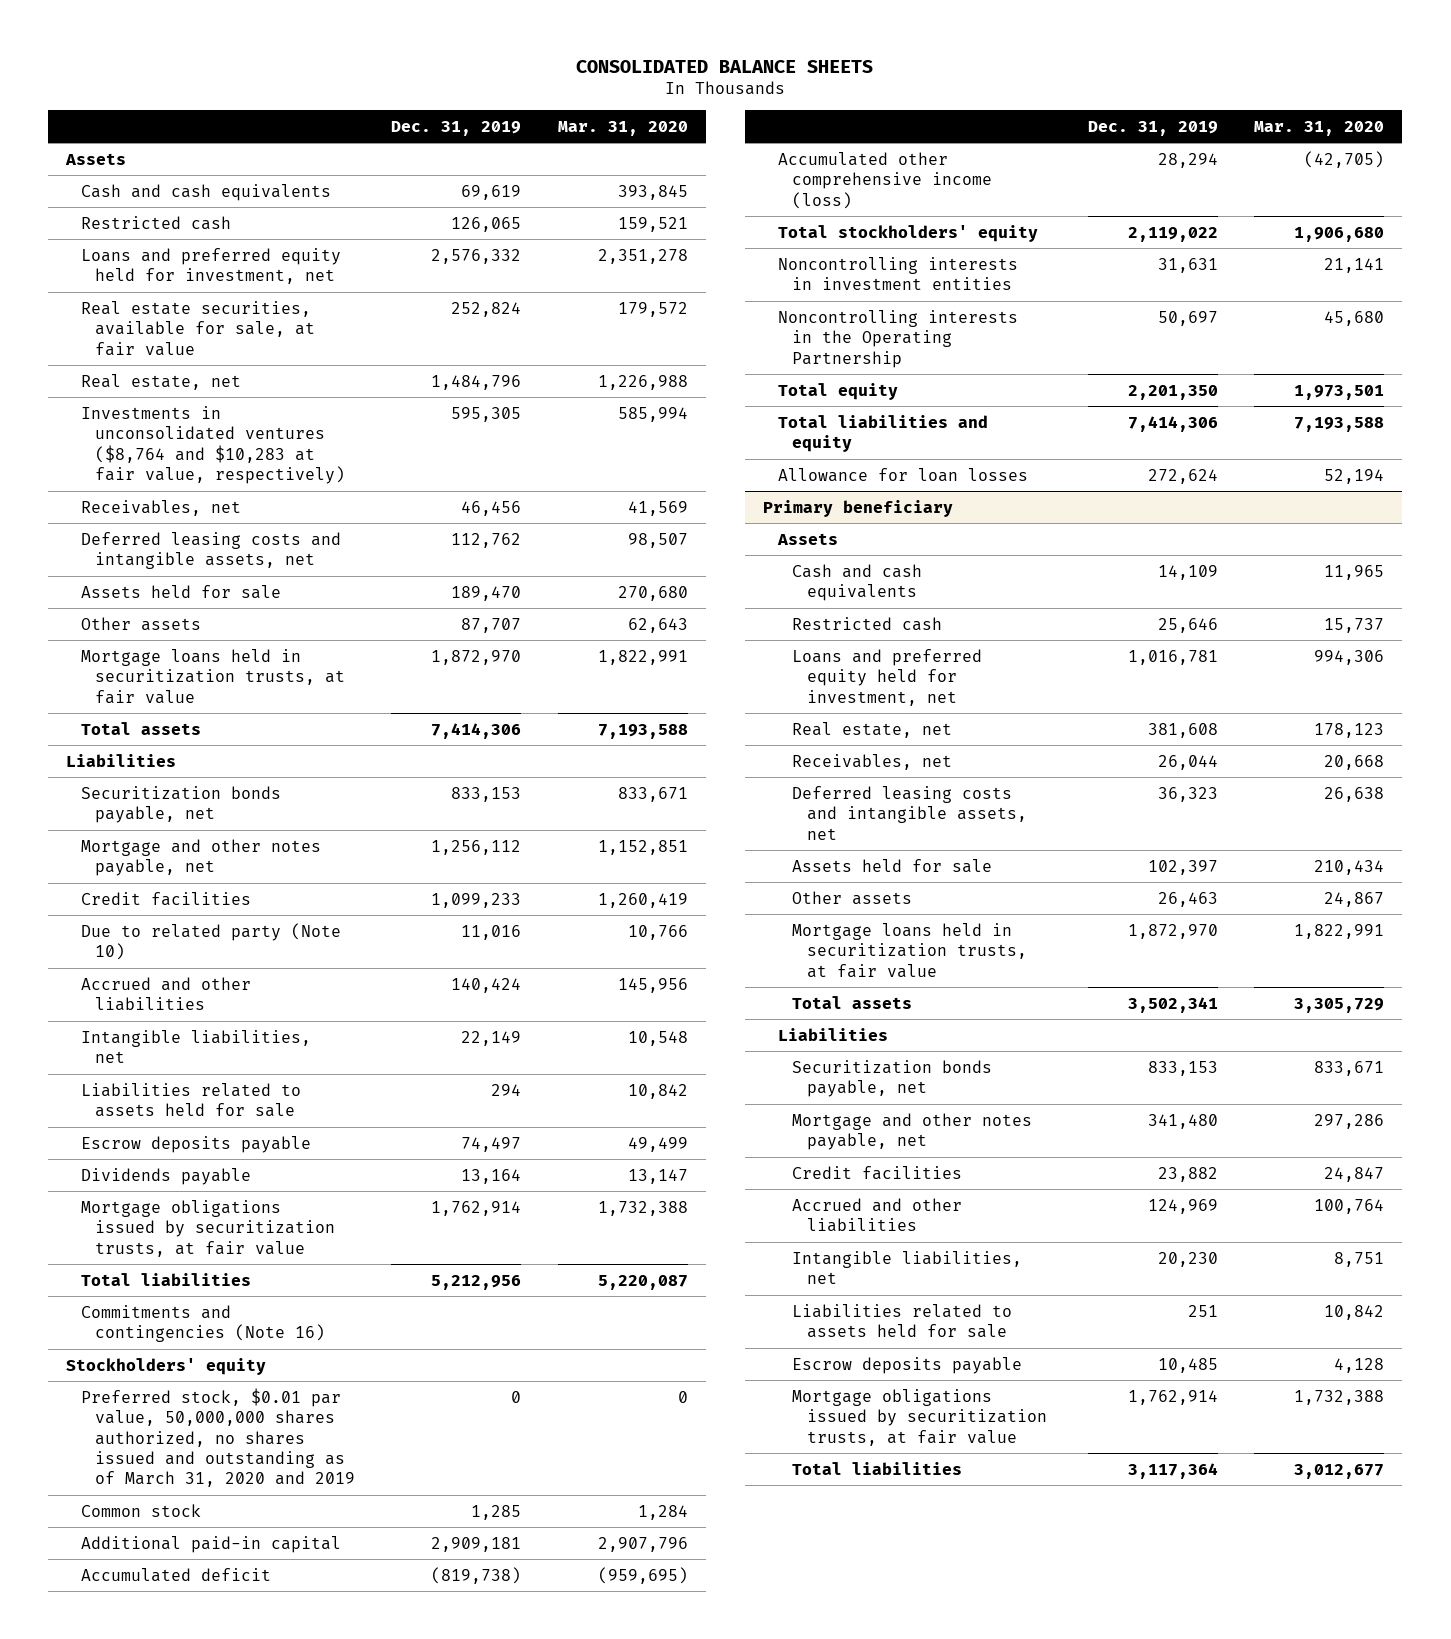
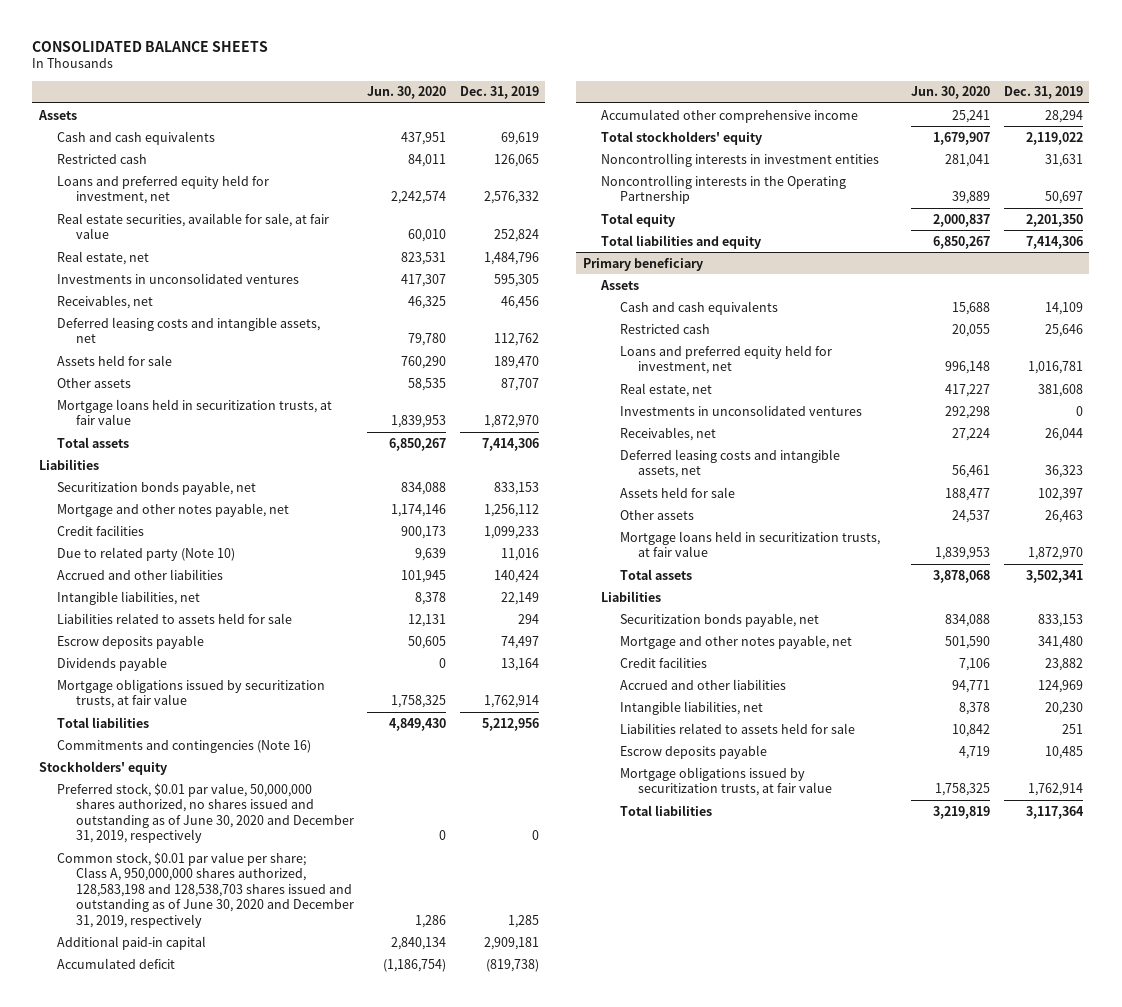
[557,120,688,136] Mar. 31, 2020 -> none
none -> [367,86,447,100] Jun. 30, 2020
[80,405,346,484] Investments in unconsolidated ventures ($8,764 and $10,283 at fair value, respectively) -> [57,272,300,284] Investments in unconsolidated ventures
[80,1387,356,1488] Preferred stock, $0.01 par value, 50,000,000 shares authorized, no shares issued and outstanding as of March 31, 2020 and 2019 -> [57,782,354,844] Preferred stock, $0.01 par value, 50,000,000 shares authorized, no shares issued and outstanding as of June 30, 2020 and December 31, 2019, respectively
[80,1503,201,1517] Common stock -> [57,851,354,928] Common stock, $0.01 par value per share; Class A, 950,000,000 shares authorized, 128,583,198 and 128,538,703 shares issued and outstanding as of June 30, 2020 and December 31, 2019, respectively
[777,151,993,209] Accumulated other comprehensive income (loss) -> [601,108,859,123] Accumulated other comprehensive income
[777,467,1028,482] Allowance for loan losses -> none
none -> [619,404,862,416] Investments in unconsolidated ventures

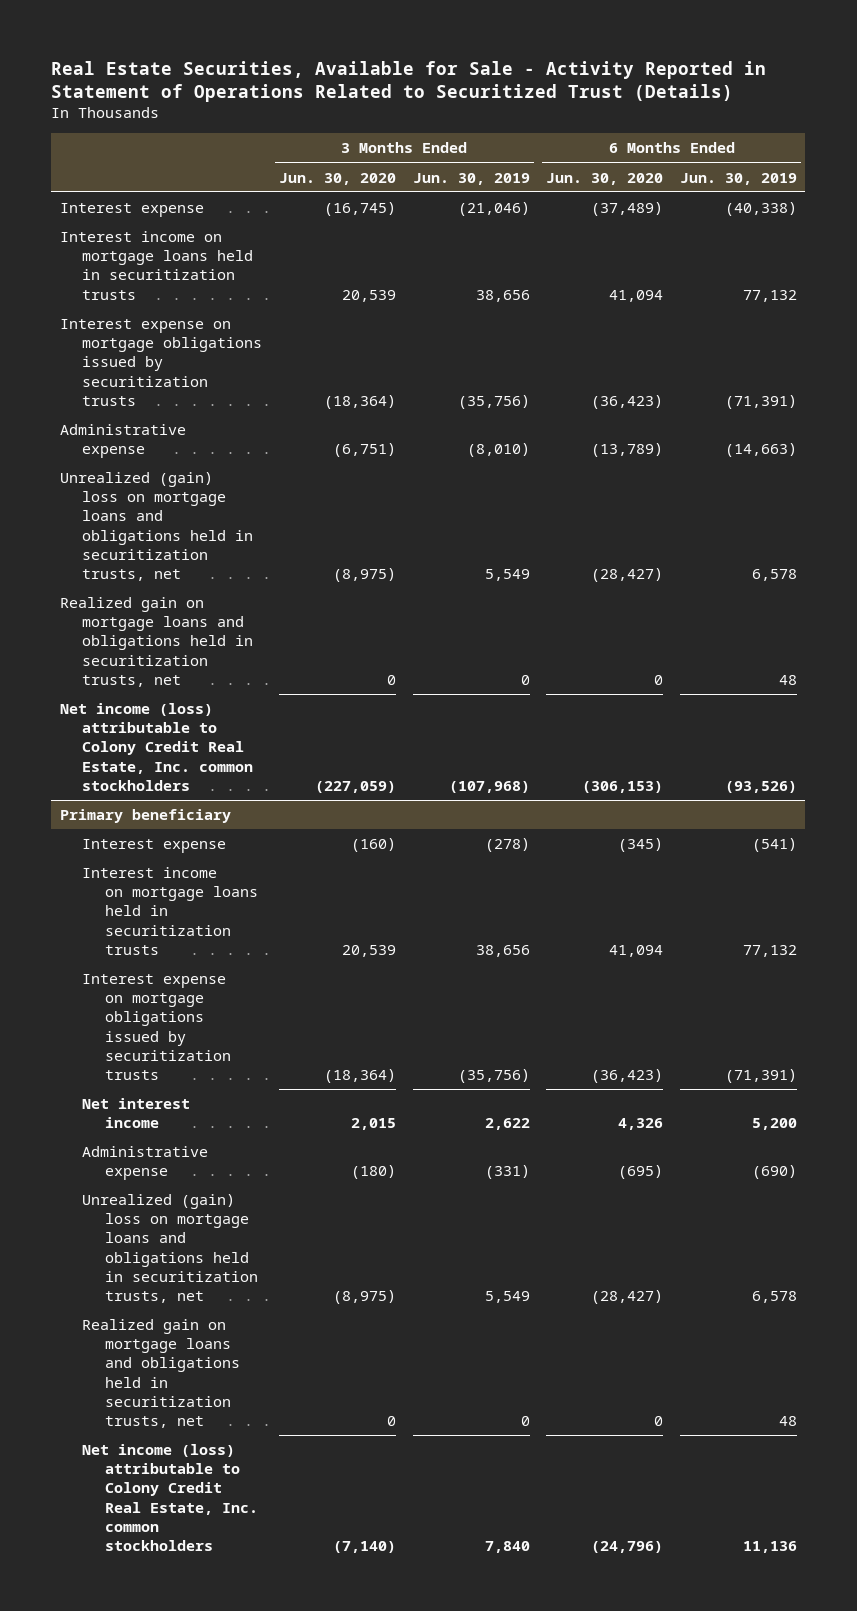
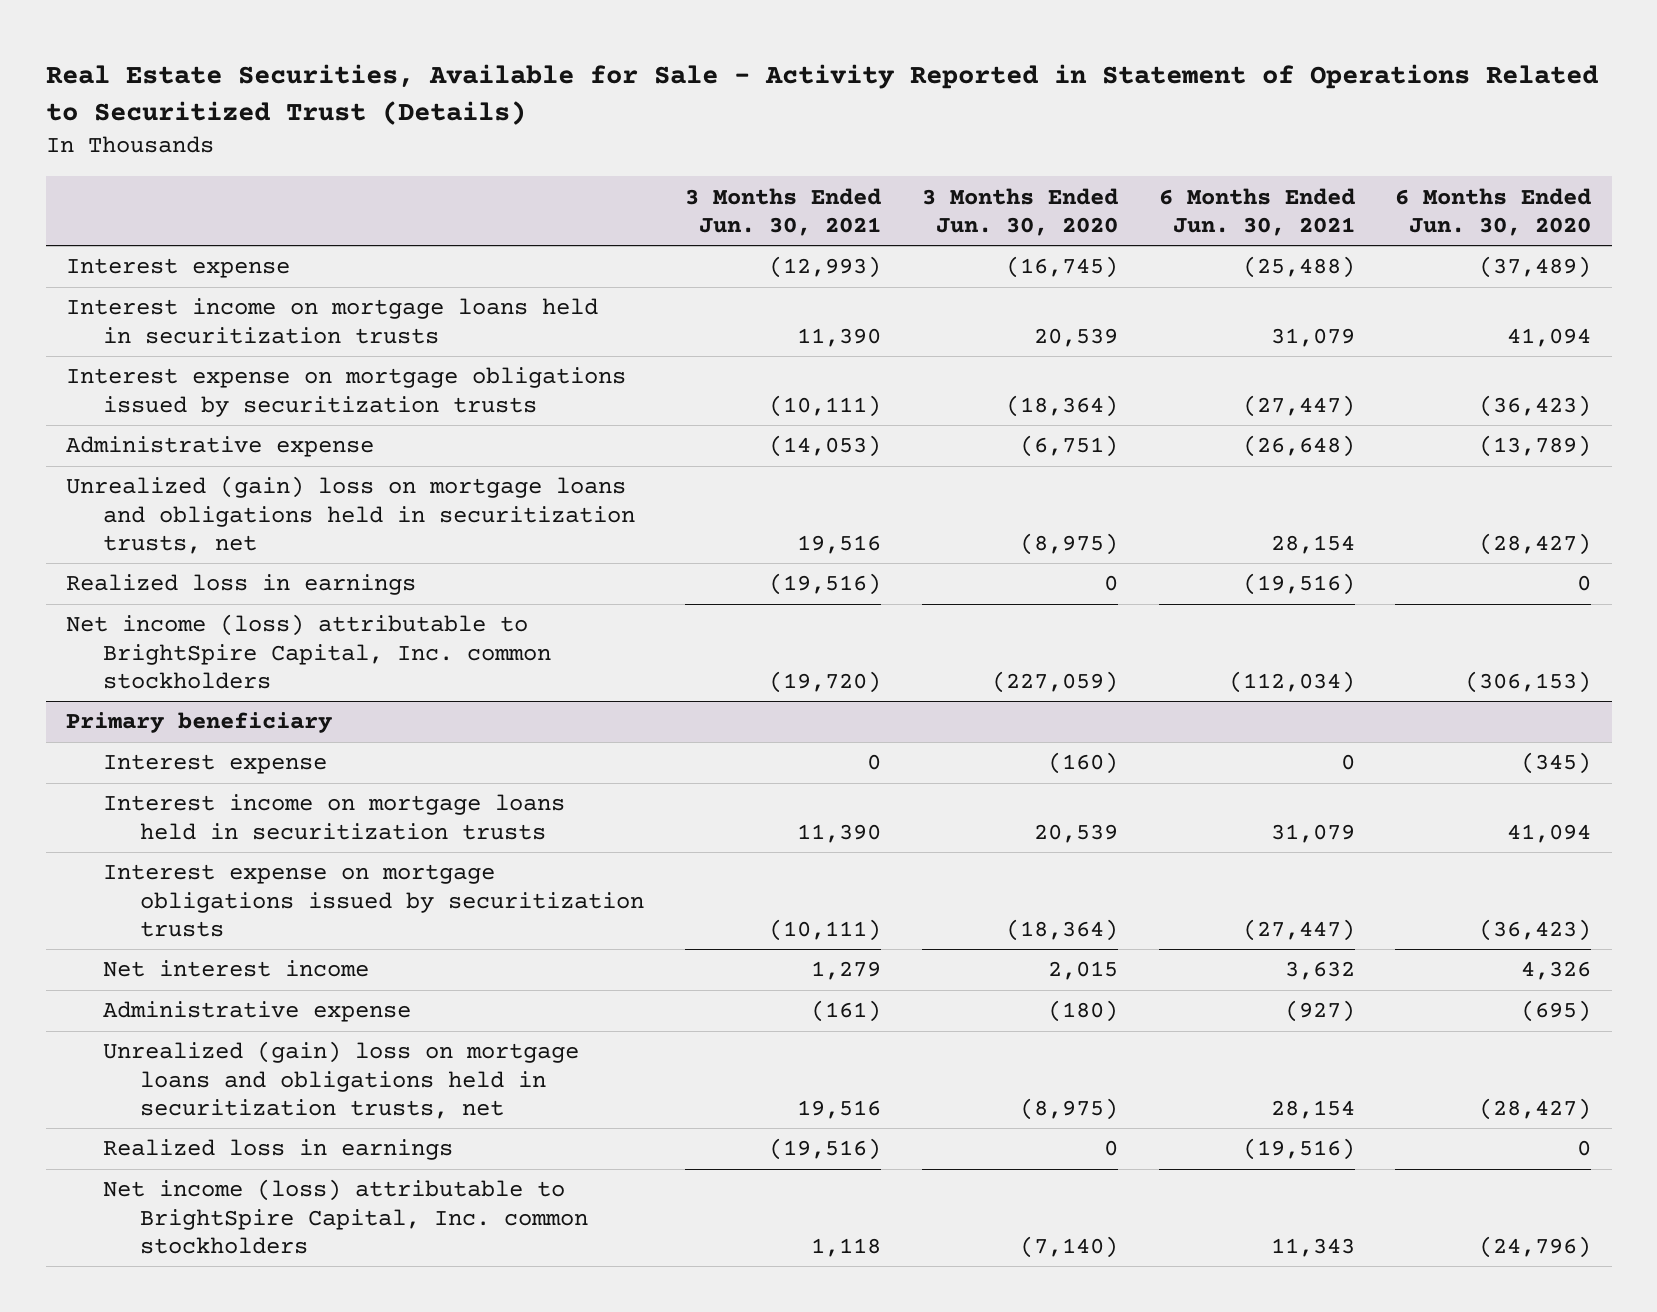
[412,172,530,185] Jun. 30, 2019 -> none
[679,172,797,185] Jun. 30, 2019 -> none
none -> [685,187,882,236] 3 Months Ended Jun. 30, 2021
none -> [1158,187,1355,236] 6 Months Ended Jun. 30, 2021
[59,597,254,687] Realized gain on mortgage loans and obligations held in securitization trusts, net -> [65,574,416,596] Realized loss in earnings
[59,703,254,791] Net income (loss) attributable to Colony Credit Real Estate, Inc. common stockholders -> [65,614,552,689] Net income (loss) attributable to BrightSpire Capital, Inc. common stockholders
[82,1319,240,1429] Realized gain on mortgage loans and obligations held in securitization trusts, net -> [103,1139,454,1161] Realized loss in earnings
[82,1444,258,1552] Net income (loss) attributable to Colony Credit Real Estate, Inc. common stockholders -> [103,1179,589,1254] Net income (loss) attributable to BrightSpire Capital, Inc. common stockholders

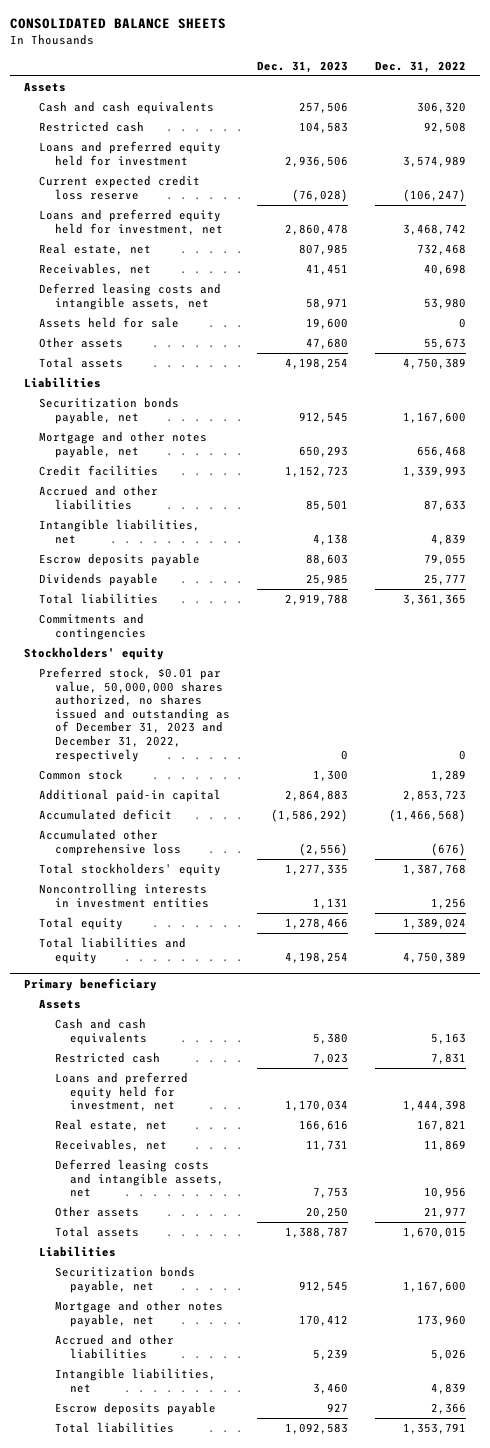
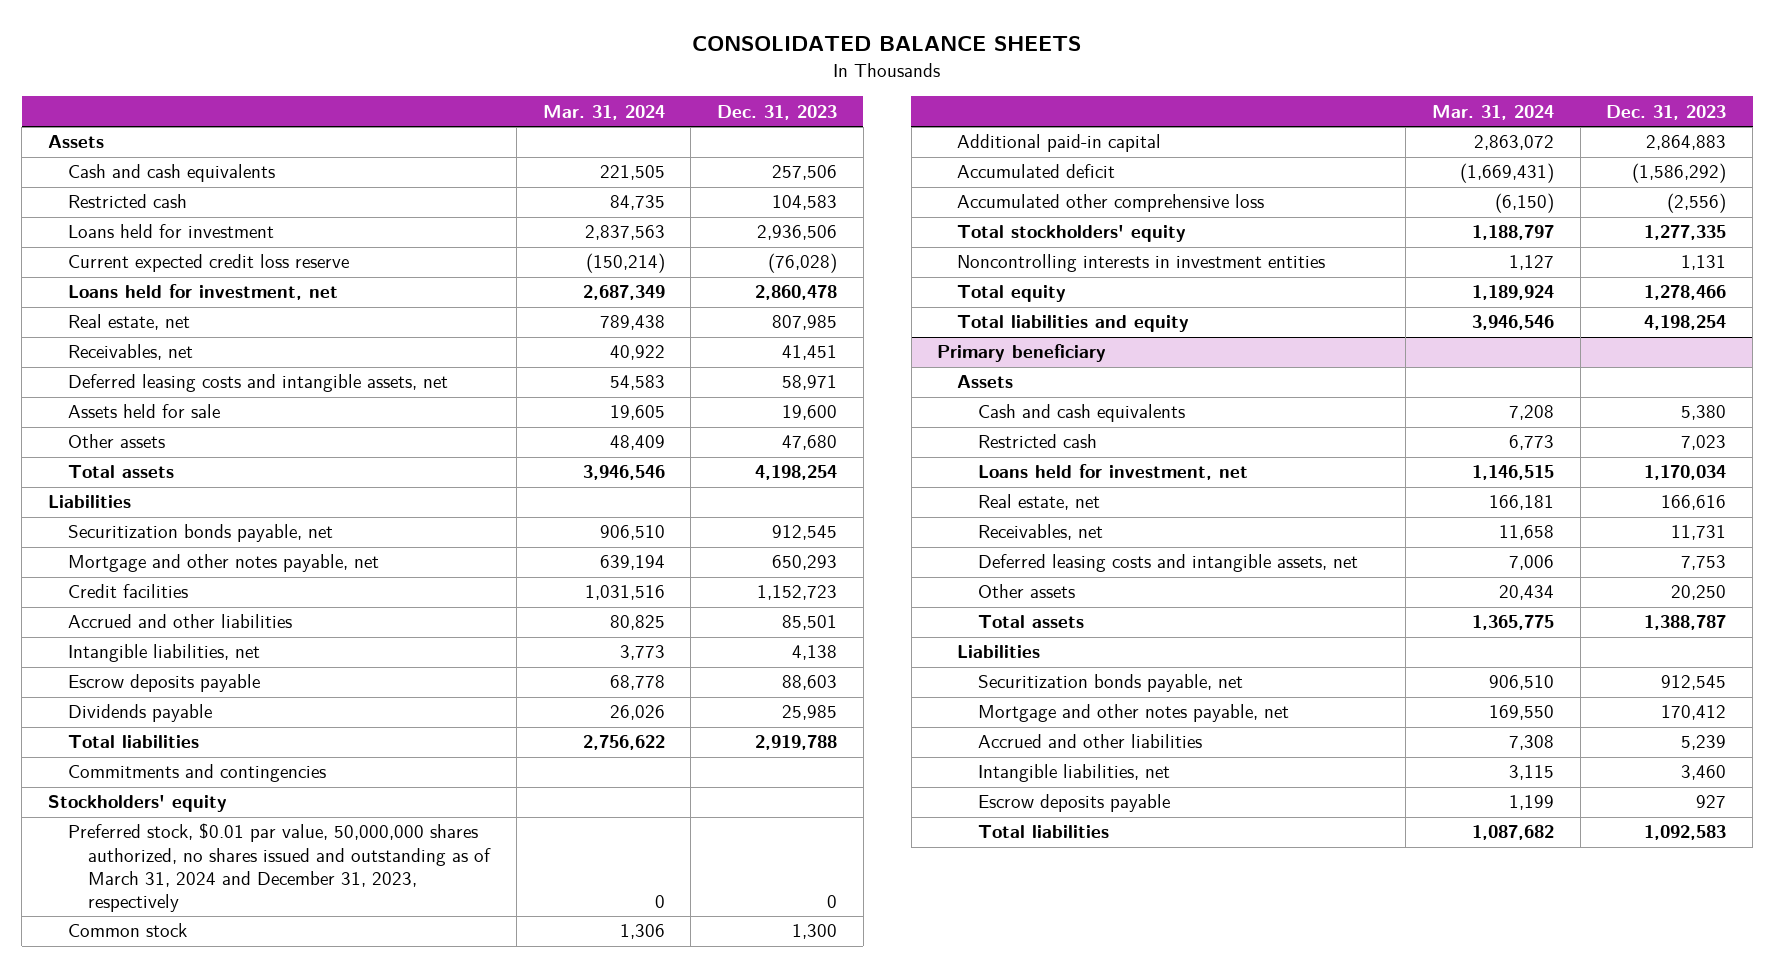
[375,60,467,73] Dec. 31, 2022 -> none
none -> [542,104,665,120] Mar. 31, 2024
[39,141,222,166] Loans and preferred equity held for investment -> [68,224,275,239] Loans held for investment
[39,209,223,235] Loans and preferred equity held for investment, net -> [68,284,339,301] Loans held for investment, net
[39,667,230,762] Preferred stock, $0.01 par value, 50,000,000 shares authorized, no shares issued and outstanding as of December 31, 2023 and December 31, 2022, respectively -> [68,823,492,913] Preferred stock, $0.01 par value, 50,000,000 shares authorized, no shares issued and outstanding as of March 31, 2024 and December 31, 2023, respectively
[54,1072,188,1112] Loans and preferred equity held for investment, net -> [977,464,1248,481] Loans held for investment, net

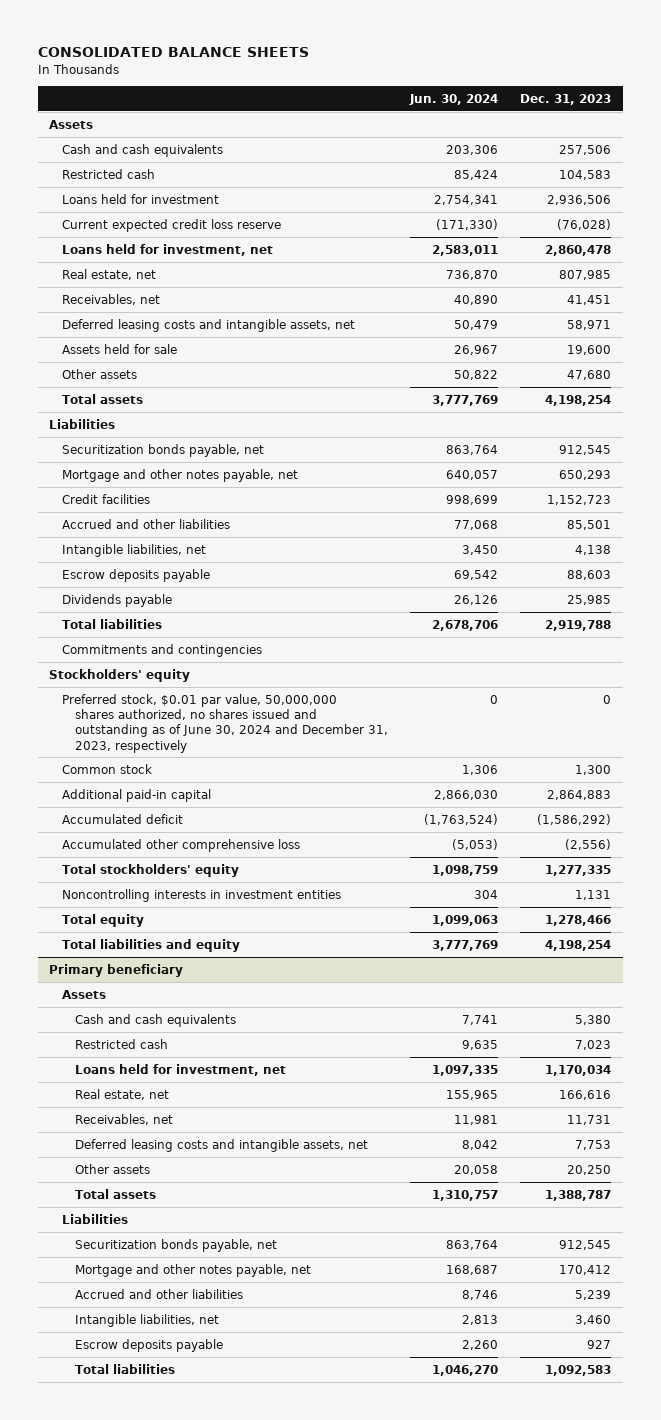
[542,104,665,120] Mar. 31, 2024 -> none
none -> [409,93,499,105] Jun. 30, 2024
[68,823,492,913] Preferred stock, $0.01 par value, 50,000,000 shares authorized, no shares issued and outstanding as of March 31, 2024 and December 31, 2023, respectively -> [62,693,389,753] Preferred stock, $0.01 par value, 50,000,000 shares authorized, no shares issued and outstanding as of June 30, 2024 and December 31, 2023, respectively

